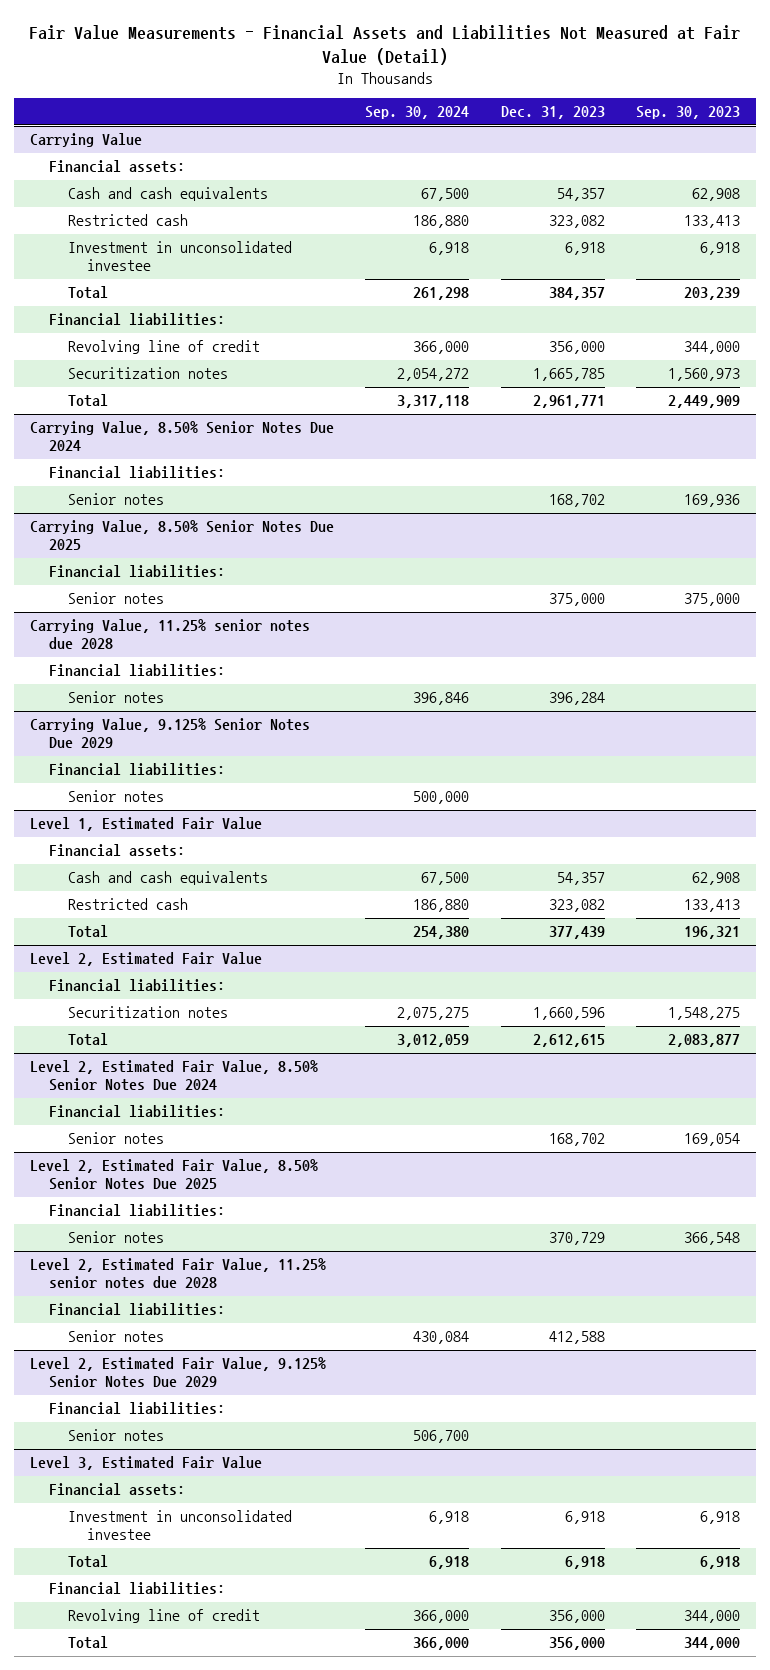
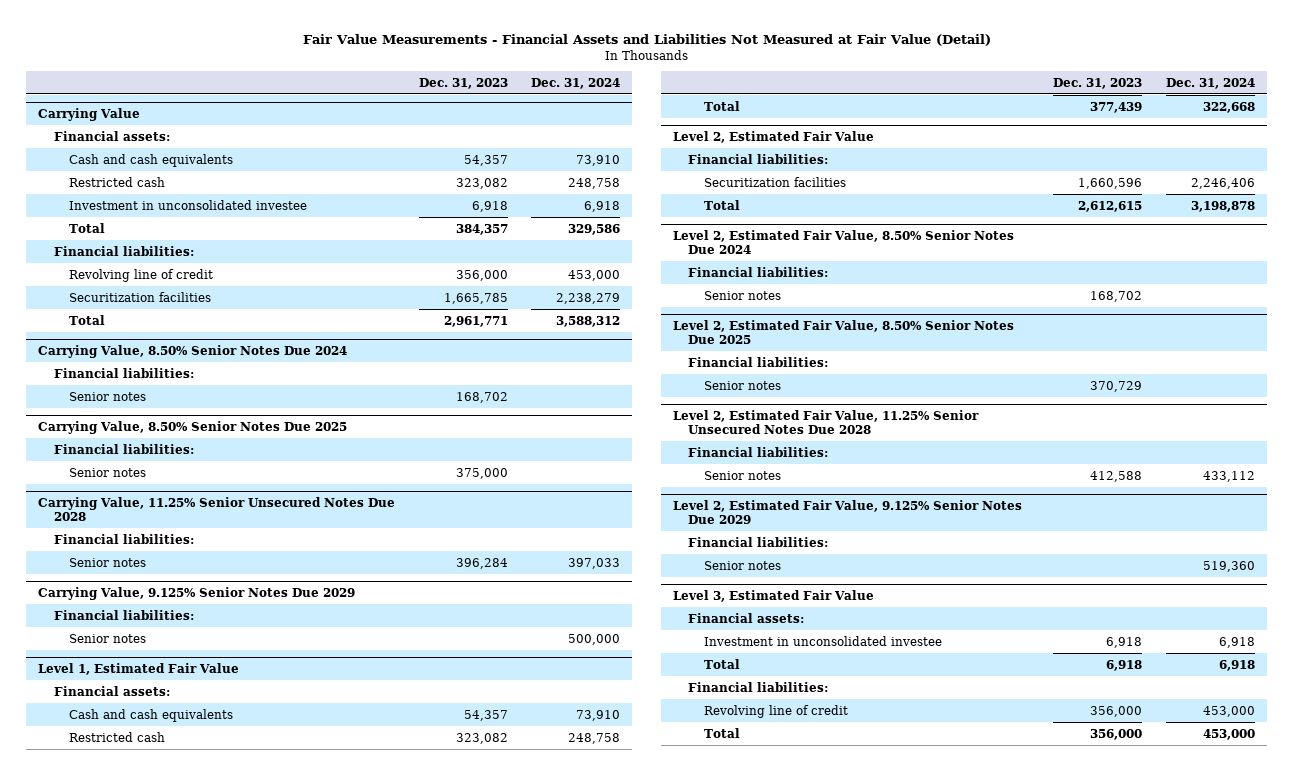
[365,106,470,120] Sep. 30, 2024 -> none
[636,106,741,120] Sep. 30, 2023 -> none
none -> [531,77,621,89] Dec. 31, 2024
[67,367,228,380] Securitization notes -> [68,291,211,302] Securitization facilities
[30,619,311,650] Carrying Value, 11.25% senior notes due 2028 -> [38,496,396,521] Carrying Value, 11.25% Senior Unsecured Notes Due 2028
[67,1006,228,1019] Securitization notes -> [703,176,846,187] Securitization facilities
[30,1258,327,1290] Level 2, Estimated Fair Value, 11.25% senior notes due 2028 -> [672,409,979,434] Level 2, Estimated Fair Value, 11.25% Senior Unsecured Notes Due 2028

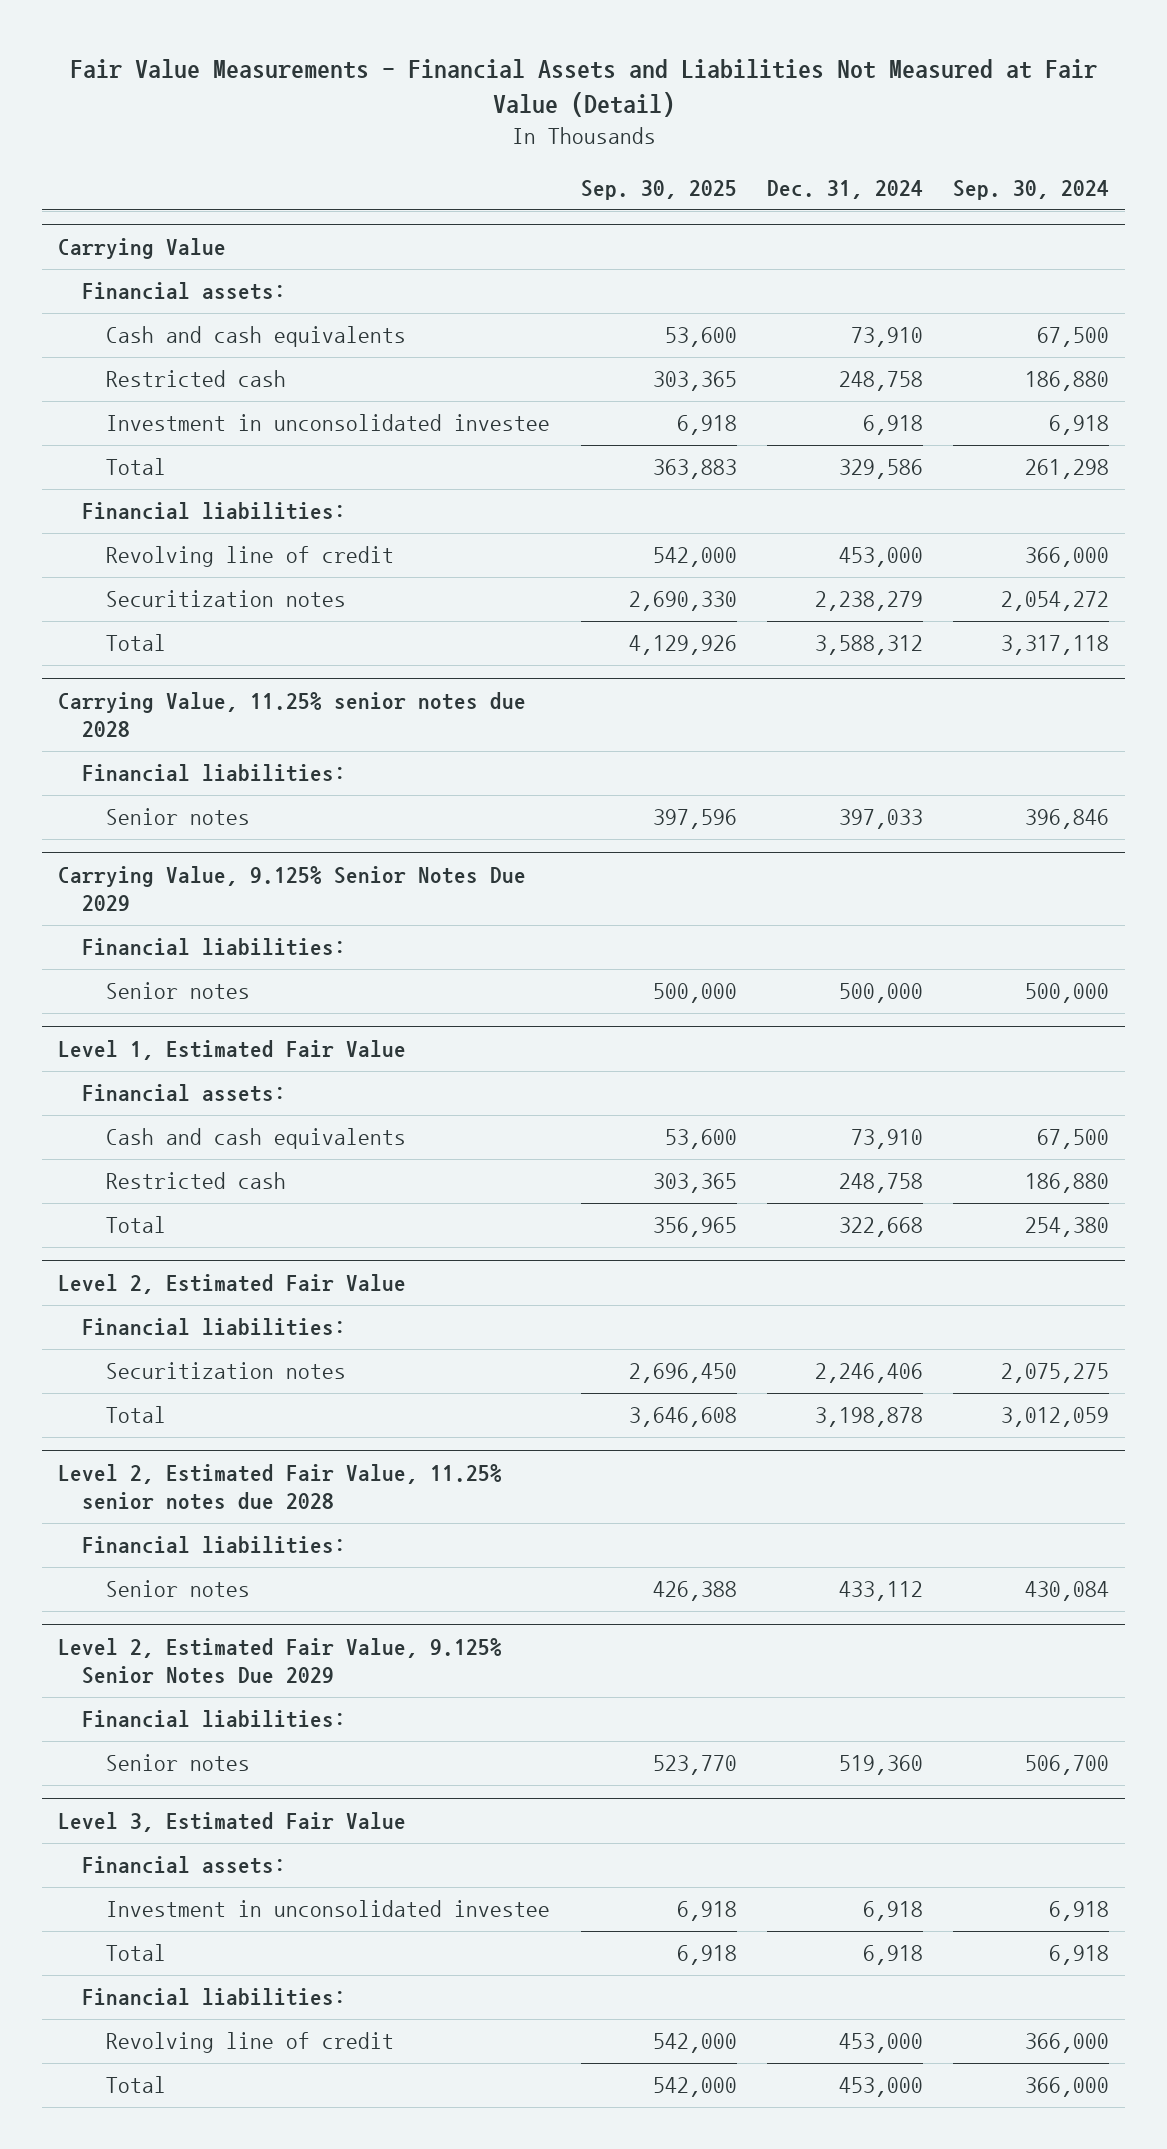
[418,77,508,89] Dec. 31, 2023 -> none
none -> [580,179,737,200] Sep. 30, 2025
none -> [953,179,1110,200] Sep. 30, 2024
[68,291,211,302] Securitization facilities -> [106,590,347,608] Securitization notes
[38,344,348,358] Carrying Value, 8.50% Senior Notes Due 2024 -> none
[53,367,194,378] Financial liabilities: -> none
[68,391,146,401] Senior notes -> none
[38,420,348,434] Carrying Value, 8.50% Senior Notes Due 2025 -> none
[53,443,194,454] Financial liabilities: -> none
[68,467,146,477] Senior notes -> none
[38,496,396,521] Carrying Value, 11.25% Senior Unsecured Notes Due 2028 -> [57,692,526,737] Carrying Value, 11.25% senior notes due 2028
[703,176,846,187] Securitization facilities -> [106,1362,347,1380] Securitization notes
[672,229,1014,254] Level 2, Estimated Fair Value, 8.50% Senior Notes Due 2024 -> none
[688,266,829,277] Financial liabilities: -> none
[703,290,781,300] Senior notes -> none
[672,319,1014,344] Level 2, Estimated Fair Value, 8.50% Senior Notes Due 2025 -> none
[688,356,829,367] Financial liabilities: -> none
[703,380,781,390] Senior notes -> none
[672,409,979,434] Level 2, Estimated Fair Value, 11.25% Senior Unsecured Notes Due 2028 -> [57,1464,502,1510] Level 2, Estimated Fair Value, 11.25% senior notes due 2028

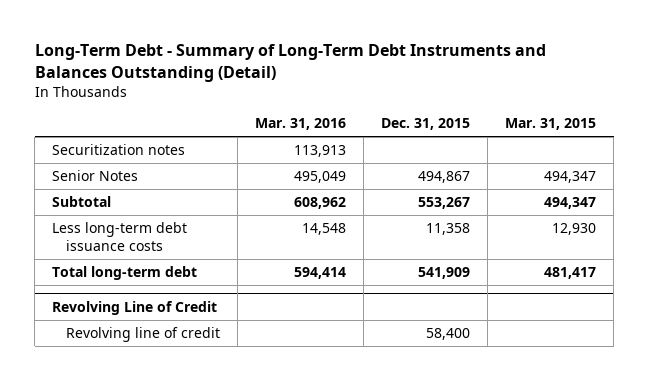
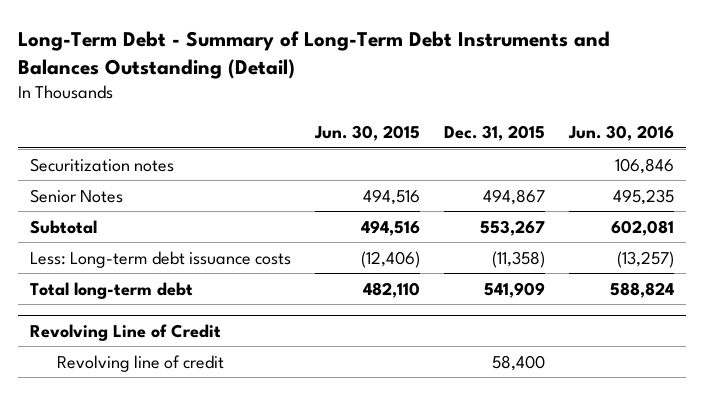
[254,118,346,131] Mar. 31, 2016 -> none
[505,118,597,131] Mar. 31, 2015 -> none
none -> [314,125,421,142] Jun. 30, 2015
none -> [568,125,675,142] Jun. 30, 2016
[52,222,188,251] Less long-term debt issuance costs -> [29,250,291,268] Less: Long-term debt issuance costs
[426,223,471,236] 11,358 -> [492,250,546,268] (11,358)

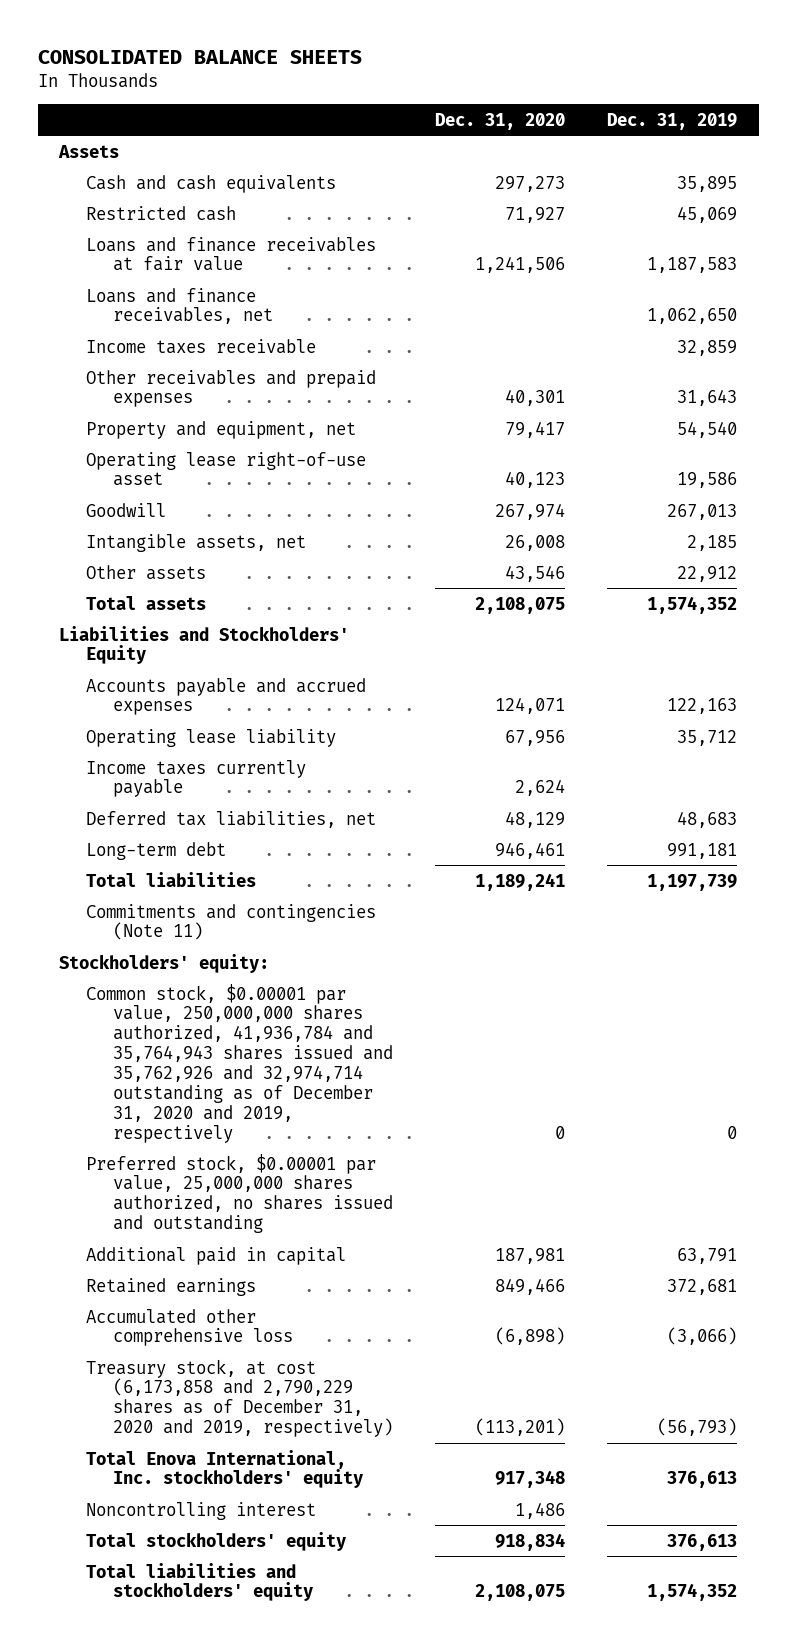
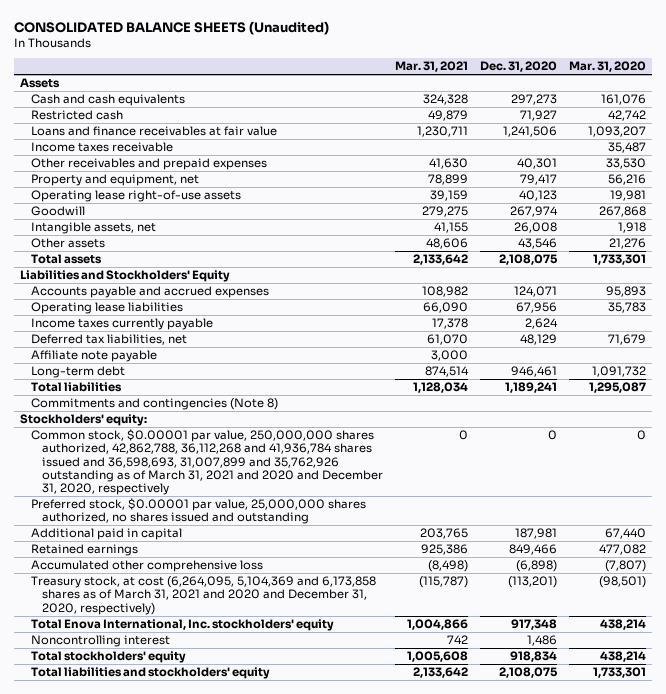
[37,50,362,65] CONSOLIDATED BALANCE SHEETS -> [14,20,330,35] CONSOLIDATED BALANCE SHEETS (Unaudited)
[607,112,738,130] Dec. 31, 2019 -> none
none -> [394,61,468,73] Mar. 31, 2021
none -> [568,61,646,73] Mar. 31, 2020
[85,287,273,325] Loans and finance receivables, net -> none
[85,451,366,487] Operating lease right-of-use asset -> [30,190,241,203] Operating lease right-of-use assets
[85,728,336,747] Operating lease liability -> [30,302,183,315] Operating lease liabilities
none -> [30,350,157,363] Affiliate note payable
[85,903,376,941] Commitments and contingencies (Note 11) -> [30,398,278,411] Commitments and contingencies (Note 8)
[85,983,393,1143] Common stock, $0.00001 par value, 250,000,000 shares authorized, 41,936,784 and 35,764,943 shares issued and 35,762,926 and 32,974,714 outstanding as of December 31, 2020 and 2019, respectively -> [30,429,383,496] Common stock, $0.00001 par value, 250,000,000 shares authorized, 42,862,788, 36,112,268 and 41,936,784 shares issued and 36,598,693, 31,007,899 and 35,762,926 outstanding as of March 31, 2021 and 2020 and December 31, 2020, respectively
[85,1358,393,1438] Treasury stock, at cost (6,173,858 and 2,790,229 shares as of December 31, 2020 and 2019, respectively) -> [30,576,376,615] Treasury stock, at cost (6,264,095, 5,104,369 and 6,173,858 shares as of March 31, 2021 and 2020 and December 31, 2020, respectively)

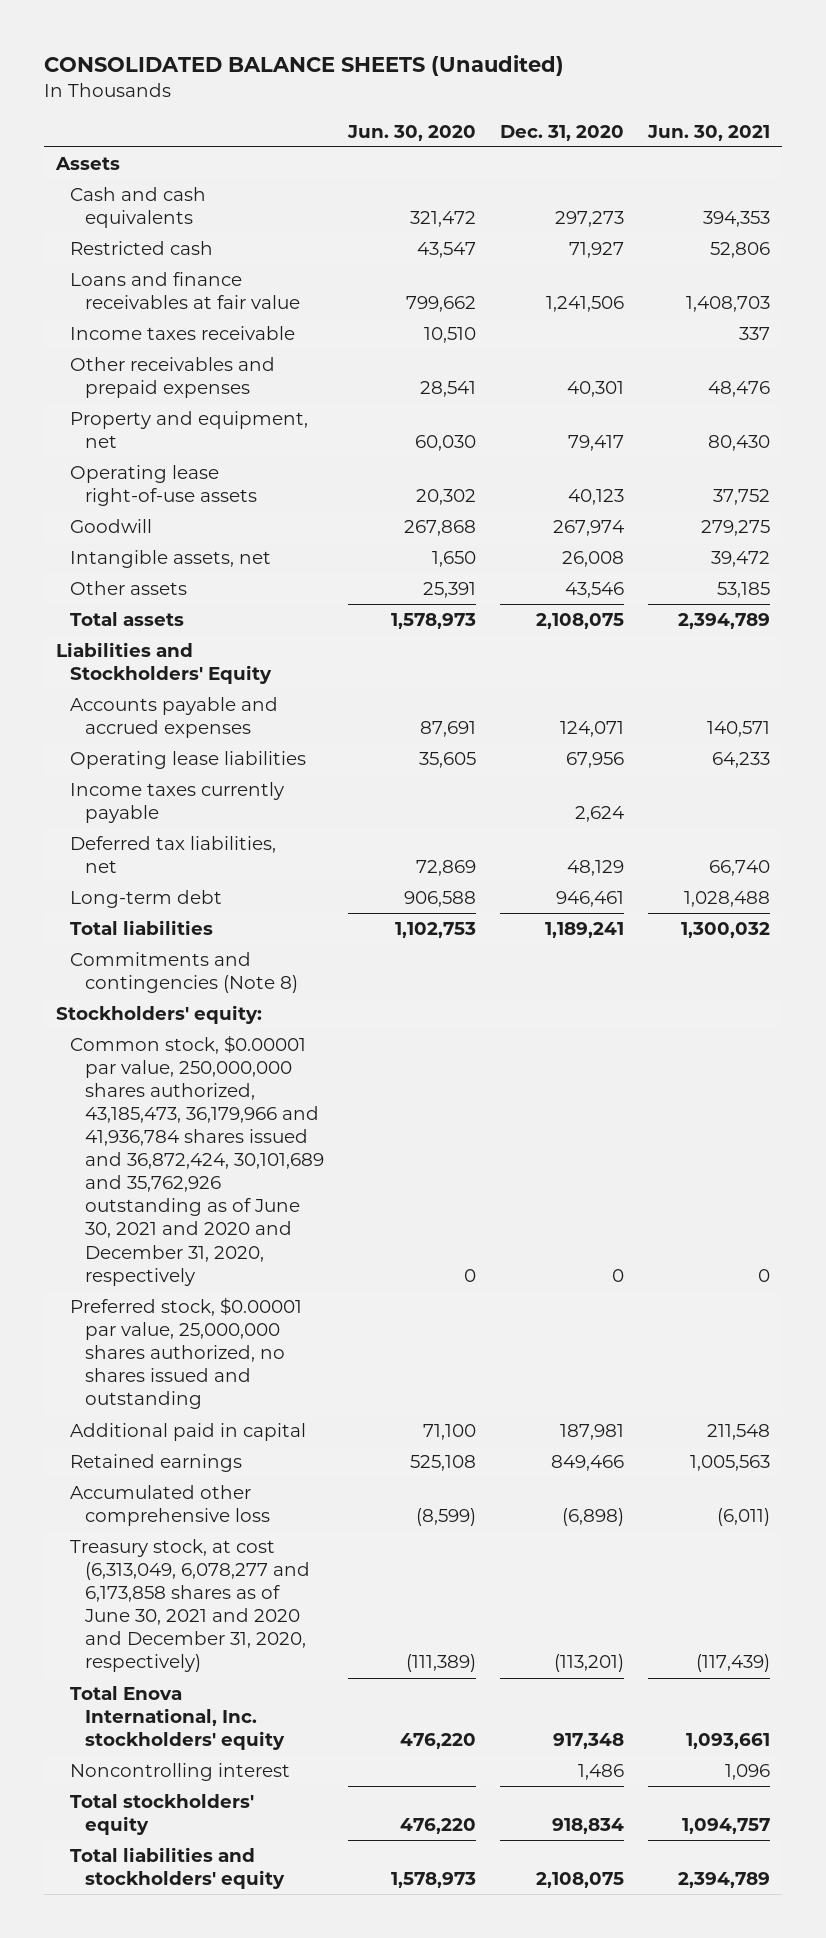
[394,61,468,73] Mar. 31, 2021 -> none
[568,61,646,73] Mar. 31, 2020 -> none
none -> [347,124,477,141] Jun. 30, 2020
none -> [647,124,771,141] Jun. 30, 2021
[30,350,157,363] Affiliate note payable -> none
[30,429,383,496] Common stock, $0.00001 par value, 250,000,000 shares authorized, 42,862,788, 36,112,268 and 41,936,784 shares issued and 36,598,693, 31,007,899 and 35,762,926 outstanding as of March 31, 2021 and 2020 and December 31, 2020, respectively -> [70,1035,325,1286] Common stock, $0.00001 par value, 250,000,000 shares authorized, 43,185,473, 36,179,966 and 41,936,784 shares issued and 36,872,424, 30,101,689 and 35,762,926 outstanding as of June 30, 2021 and 2020 and December 31, 2020, respectively
[30,576,376,615] Treasury stock, at cost (6,264,095, 5,104,369 and 6,173,858 shares as of March 31, 2021 and 2020 and December 31, 2020, respectively) -> [70,1539,311,1673] Treasury stock, at cost (6,313,049, 6,078,277 and 6,173,858 shares as of June 30, 2021 and 2020 and December 31, 2020, respectively)

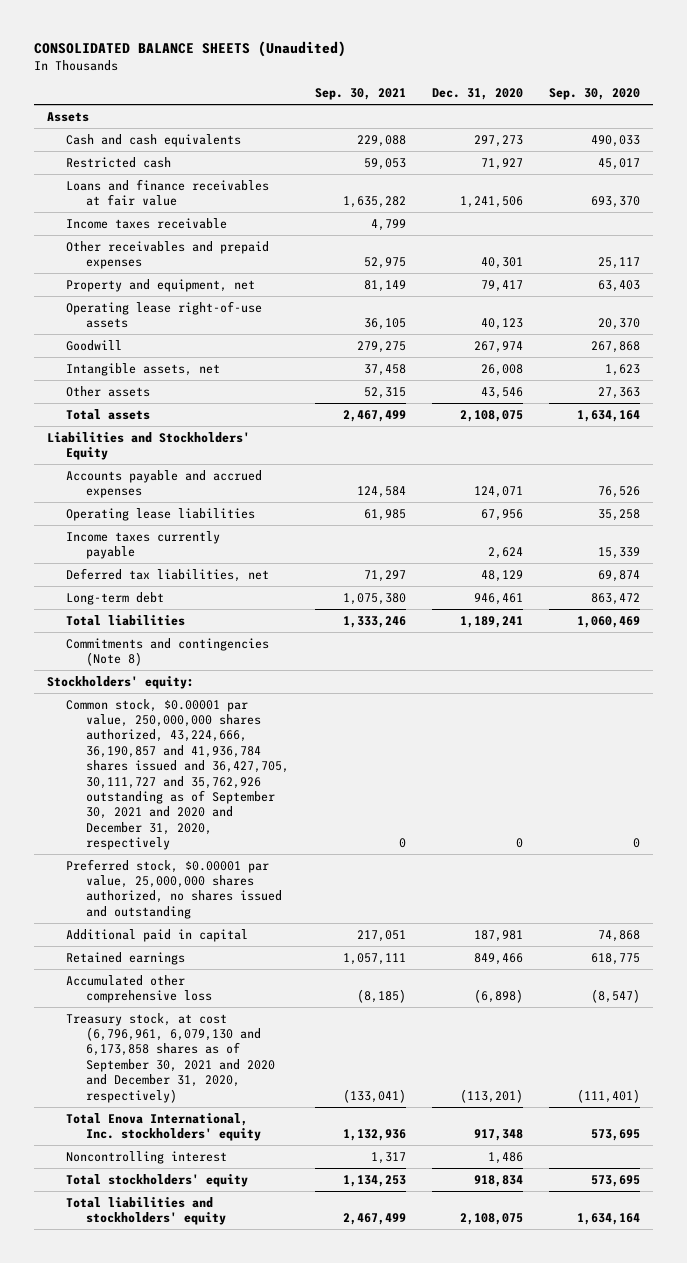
[347,124,477,141] Jun. 30, 2020 -> none
[647,124,771,141] Jun. 30, 2021 -> none
none -> [314,88,406,101] Sep. 30, 2021
none -> [549,88,641,101] Sep. 30, 2020
[70,1035,325,1286] Common stock, $0.00001 par value, 250,000,000 shares authorized, 43,185,473, 36,179,966 and 41,936,784 shares issued and 36,872,424, 30,101,689 and 35,762,926 outstanding as of June 30, 2021 and 2020 and December 31, 2020, respectively -> [66,698,289,851] Common stock, $0.00001 par value, 250,000,000 shares authorized, 43,224,666, 36,190,857 and 41,936,784 shares issued and 36,427,705, 30,111,727 and 35,762,926 outstanding as of September 30, 2021 and 2020 and December 31, 2020, respectively
[70,1539,311,1673] Treasury stock, at cost (6,313,049, 6,078,277 and 6,173,858 shares as of June 30, 2021 and 2020 and December 31, 2020, respectively) -> [66,1012,275,1103] Treasury stock, at cost (6,796,961, 6,079,130 and 6,173,858 shares as of September 30, 2021 and 2020 and December 31, 2020, respectively)

